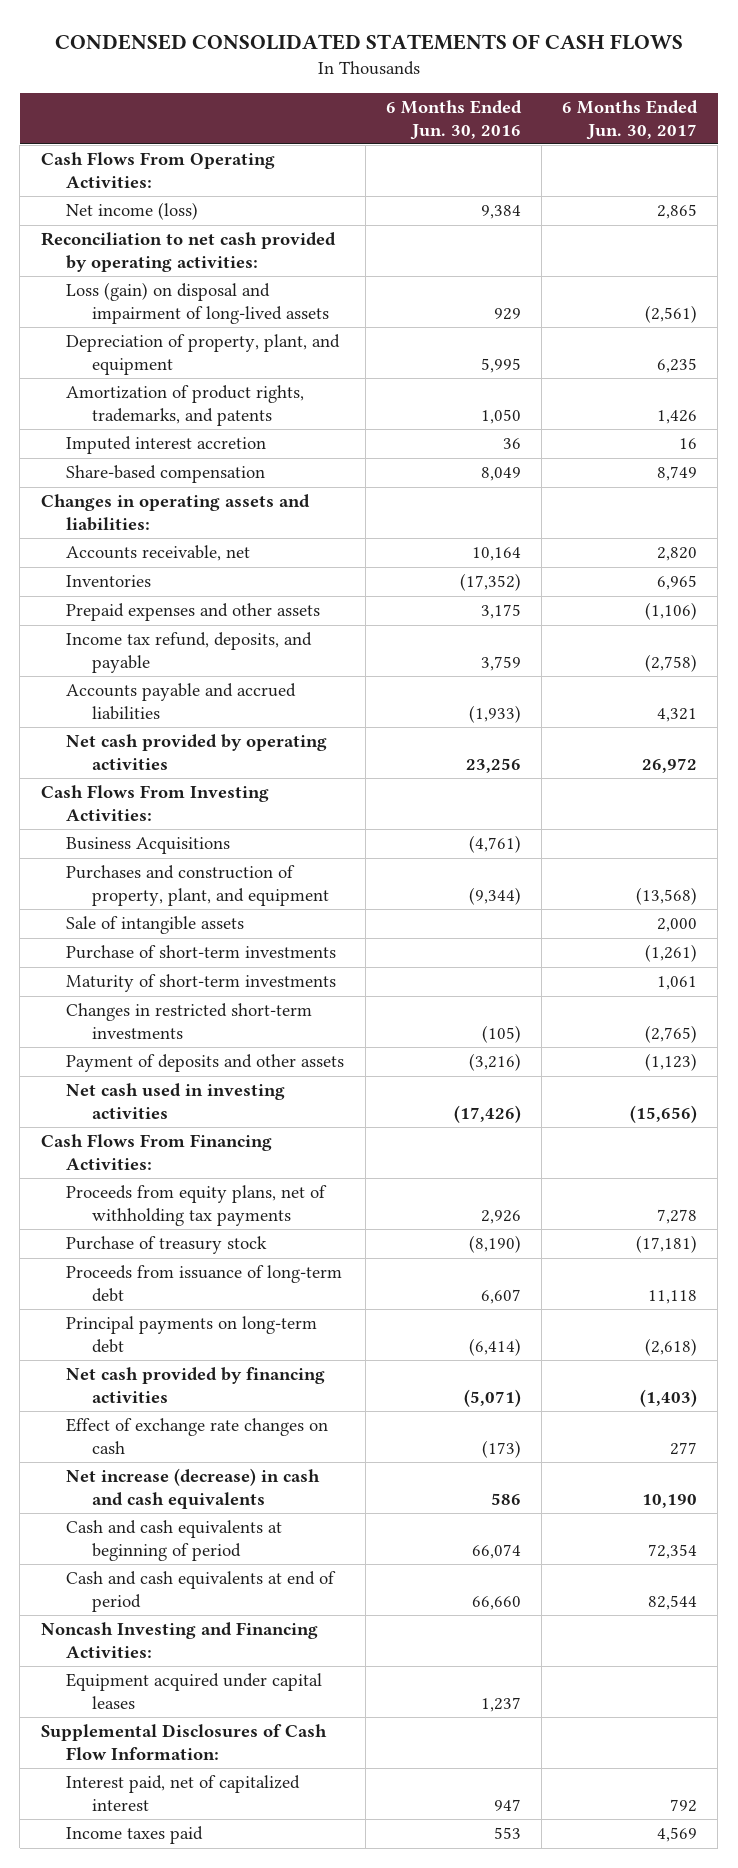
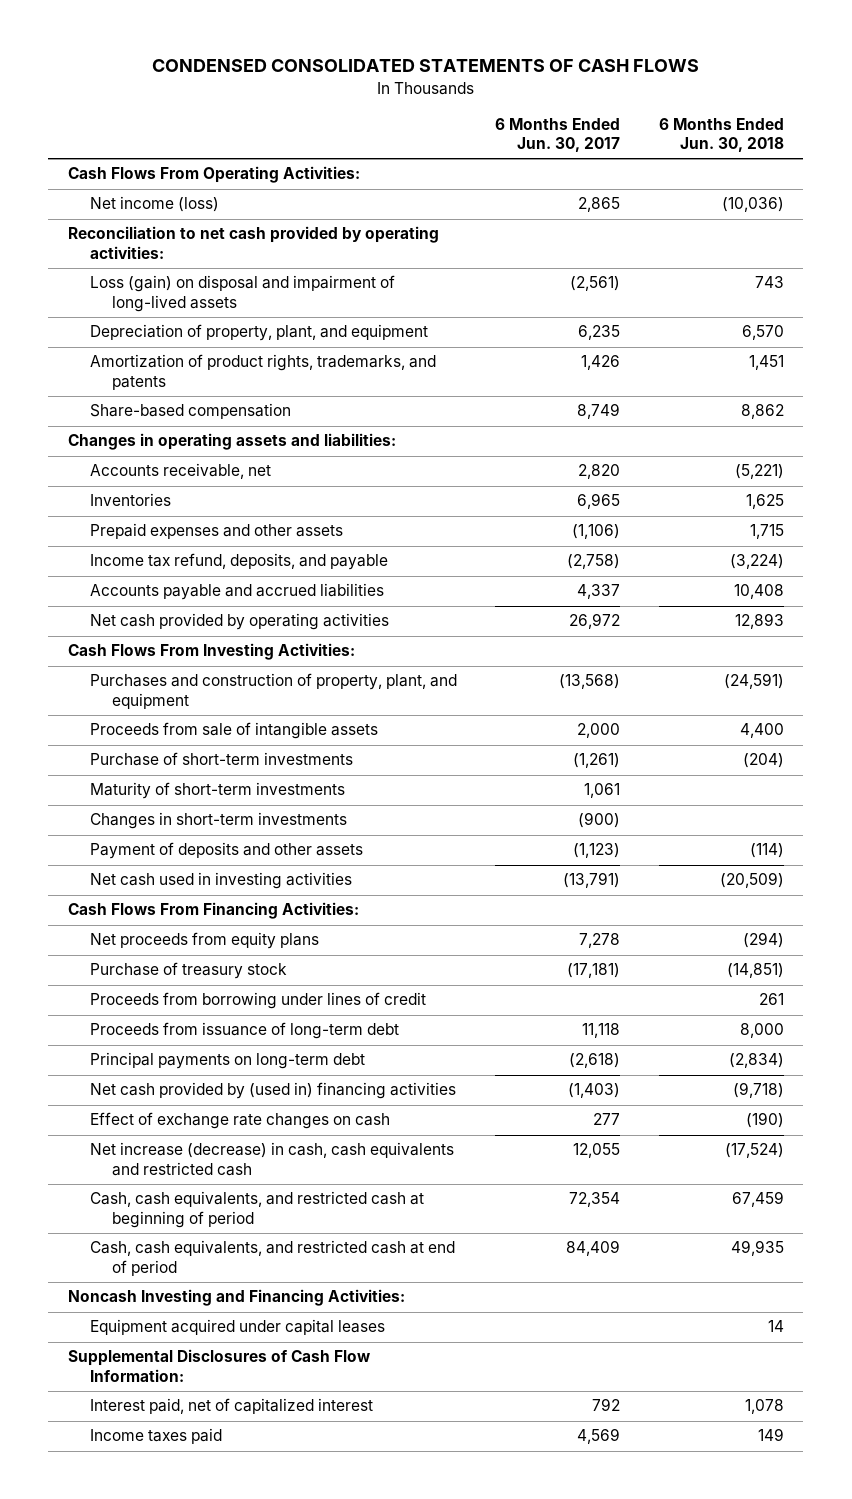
[385,100,522,140] 6 Months Ended Jun. 30, 2016 -> none
none -> [659,117,785,153] 6 Months Ended Jun. 30, 2018
[66,436,267,455] Imputed interest accretion -> none
[657,707,698,722] 4,321 -> [577,584,621,600] 4,337
[66,837,231,855] Business Acquisitions -> none
[66,916,245,935] Sale of intangible assets -> [89,722,378,740] Proceeds from sale of intangible assets
[66,1003,313,1039] Changes in restricted short-term investments -> [89,812,347,830] Changes in short-term investments
[645,1024,698,1043] (2,765) -> [578,812,621,829] (900)
[630,1104,698,1123] (15,656) -> [563,872,621,889] (13,791)
[66,1185,328,1226] Proceeds from equity plans, net of withholding tax payments -> [89,932,319,950] Net proceeds from equity plans
none -> [89,992,426,1010] Proceeds from borrowing under lines of credit
[66,1367,326,1403] Net cash provided by financing activities -> [89,1082,456,1100] Net cash provided by (used in) financing activities
[66,1468,321,1509] Net increase (decrease) in cash and cash equivalents -> [89,1142,454,1177] Net increase (decrease) in cash, cash equivalents and restricted cash
[642,1493,698,1508] 10,190 -> [573,1143,621,1159] 12,055
[66,1520,283,1561] Cash and cash equivalents at beginning of period -> [89,1191,424,1229] Cash, cash equivalents, and restricted cash at beginning of period
[66,1571,337,1612] Cash and cash equivalents at end of period -> [89,1240,455,1277] Cash, cash equivalents, and restricted cash at end of period
[648,1594,698,1610] 82,544 -> [566,1240,621,1257] 84,409

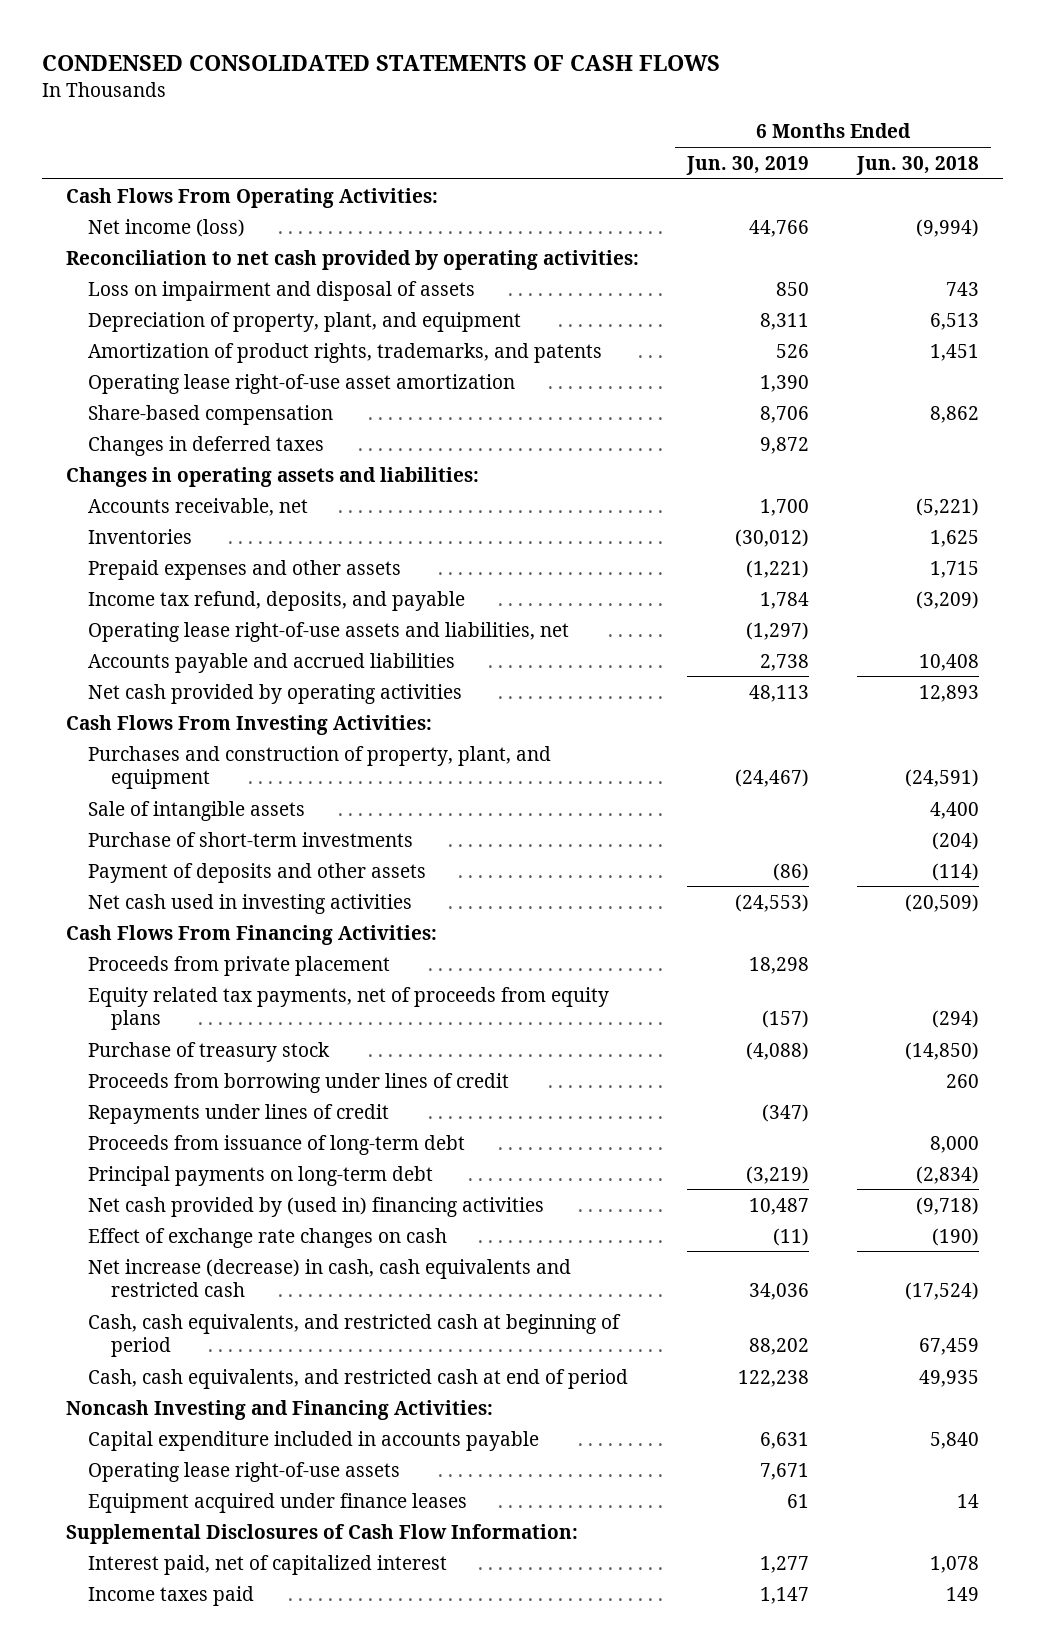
[495,117,621,153] 6 Months Ended Jun. 30, 2017 -> none
none -> [685,155,809,175] Jun. 30, 2019
[722,197,785,213] (10,036) -> [916,218,980,237] (9,994)
[89,275,395,313] Loss (gain) on disposal and impairment of long-lived assets -> [88,280,476,301] Loss on impairment and disposal of assets
[742,325,785,341] 6,570 -> [930,312,980,330] 6,513
none -> [88,373,516,394] Operating lease right-of-use asset amortization
none -> [88,435,325,456] Changes in deferred taxes
[730,554,785,570] (3,224) -> [916,590,980,609] (3,209)
none -> [88,621,570,642] Operating lease right-of-use assets and liabilities, net
[89,722,378,740] Proceeds from sale of intangible assets -> [88,800,306,821] Sale of intangible assets
[89,782,345,800] Maturity of short-term investments -> none
[89,812,347,830] Changes in short-term investments -> none
none -> [88,955,391,976] Proceeds from private placement
[89,932,319,950] Net proceeds from equity plans -> [88,986,610,1031] Equity related tax payments, net of proceeds from equity plans
[727,963,785,979] (14,851) -> [905,1041,980,1060] (14,850)
[759,993,785,1006] 261 -> [946,1073,980,1088] 260
none -> [88,1103,390,1124] Repayments under lines of credit
none -> [88,1430,540,1451] Capital expenditure included in accounts payable
none -> [88,1461,401,1482] Operating lease right-of-use assets
[89,1319,385,1336] Equipment acquired under capital leases -> [88,1492,468,1513] Equipment acquired under finance leases

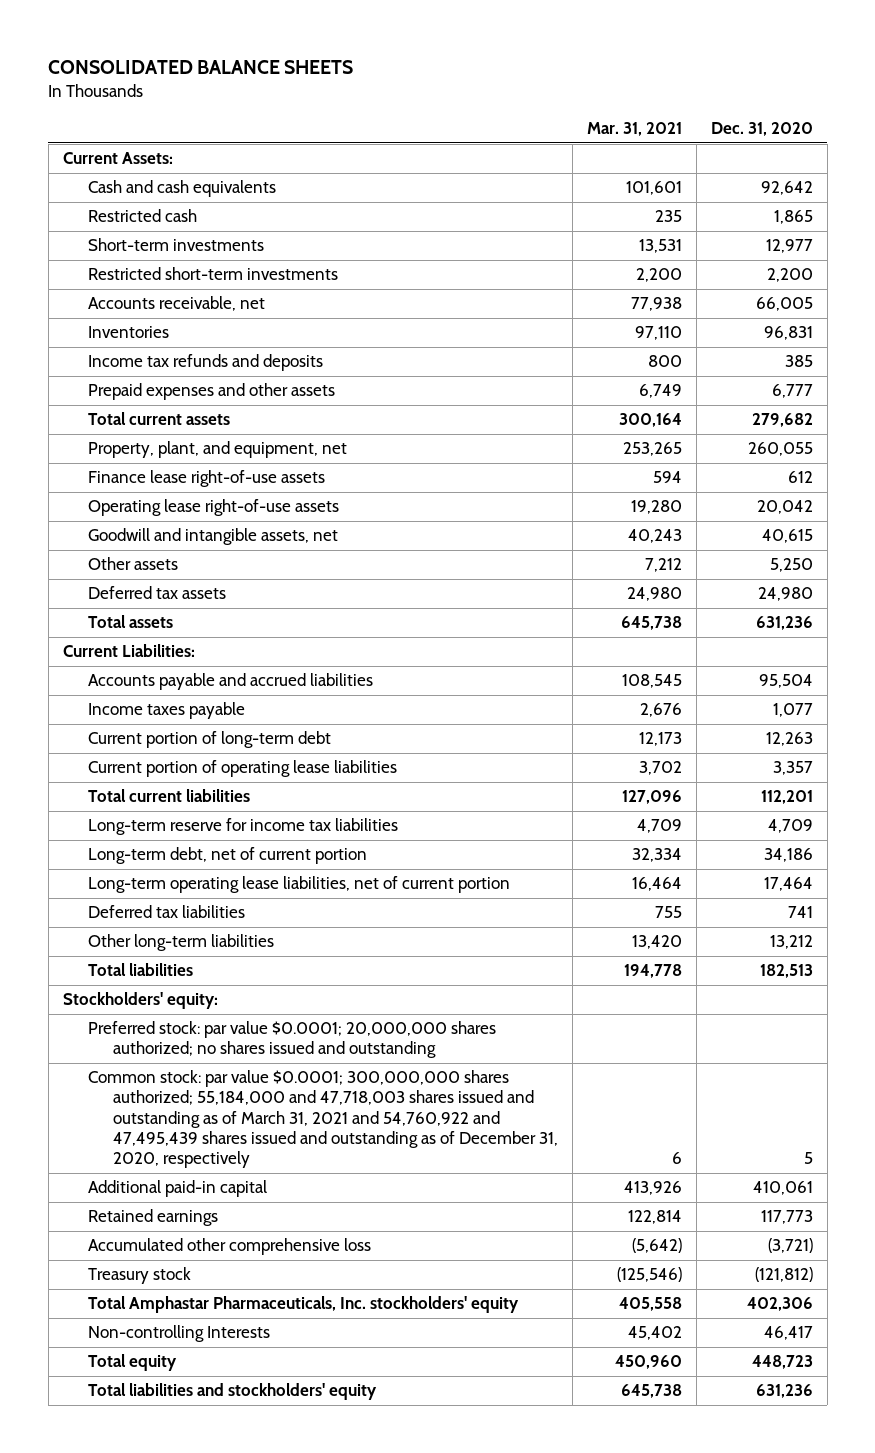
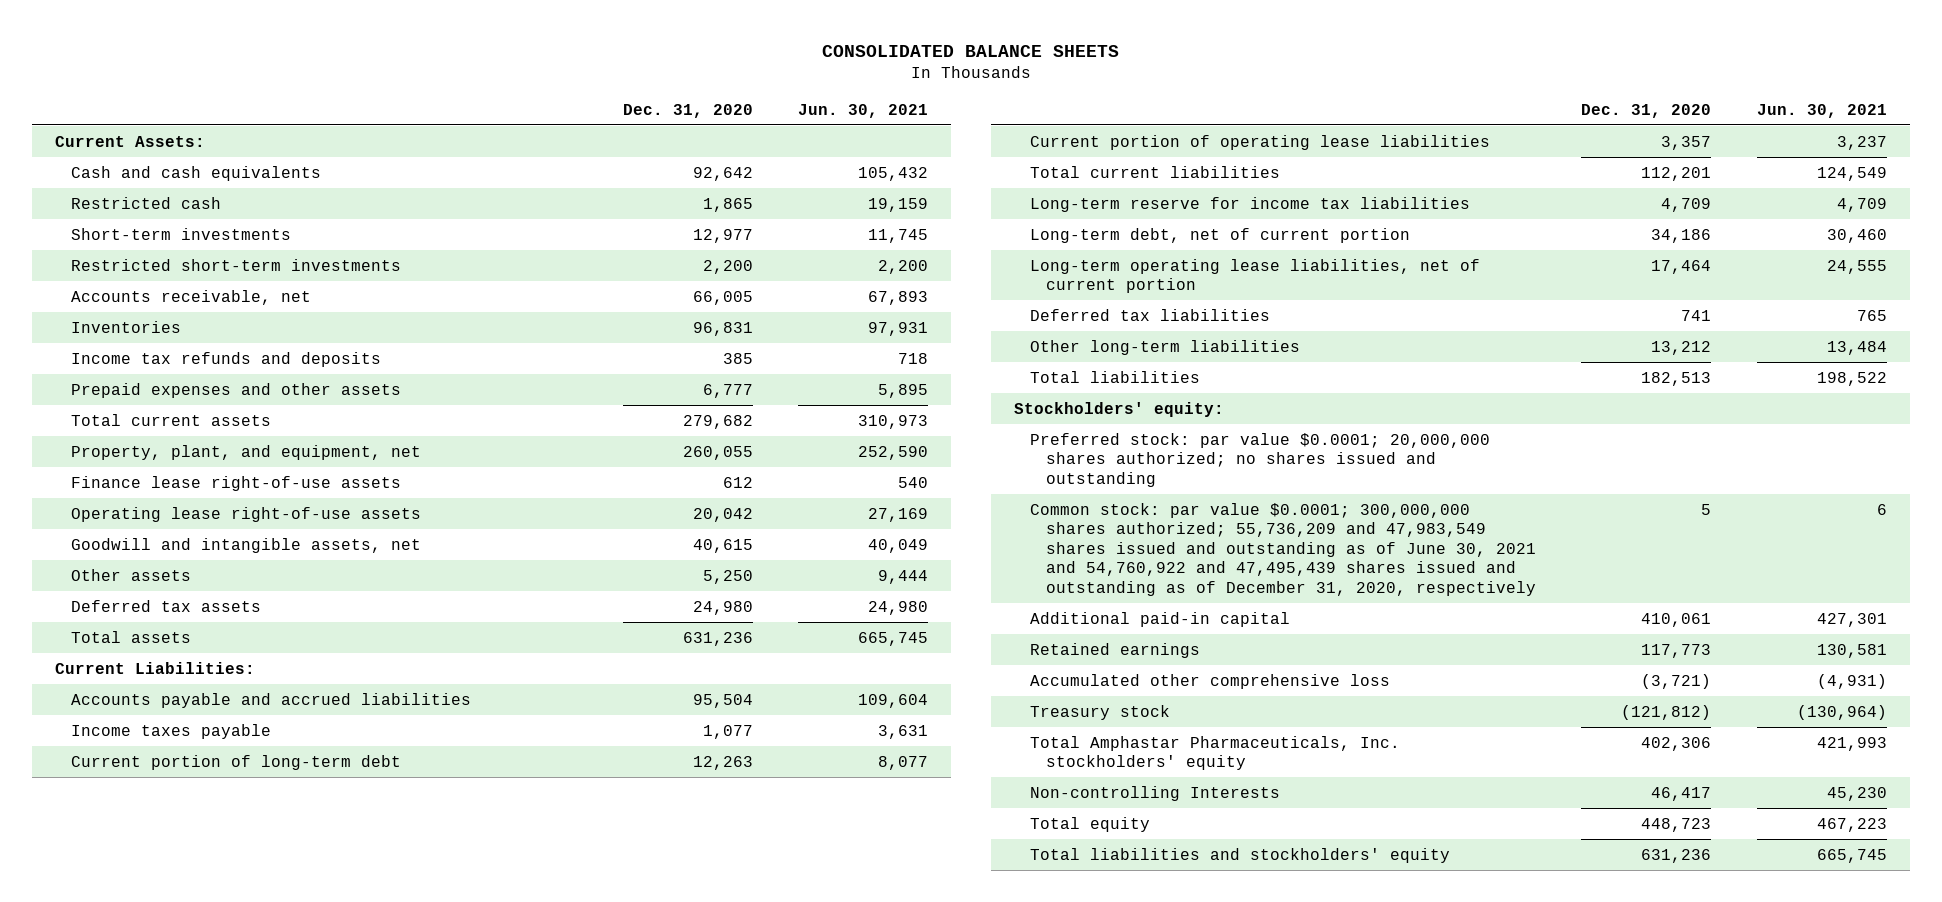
[587,122,683,137] Mar. 31, 2021 -> none
none -> [798,103,929,118] Jun. 30, 2021
[87,1070,559,1169] Common stock: par value $0.0001; 300,000,000 shares authorized; 55,184,000 and 47,718,003 shares issued and outstanding as of March 31, 2021 and 54,760,922 and 47,495,439 shares issued and outstanding as of December 31, 2020, respectively -> [1029,502,1536,597] Common stock: par value $0.0001; 300,000,000 shares authorized; 55,736,209 and 47,983,549 shares issued and outstanding as of June 30, 2021 and 54,760,922 and 47,495,439 shares issued and outstanding as of December 31, 2020, respectively

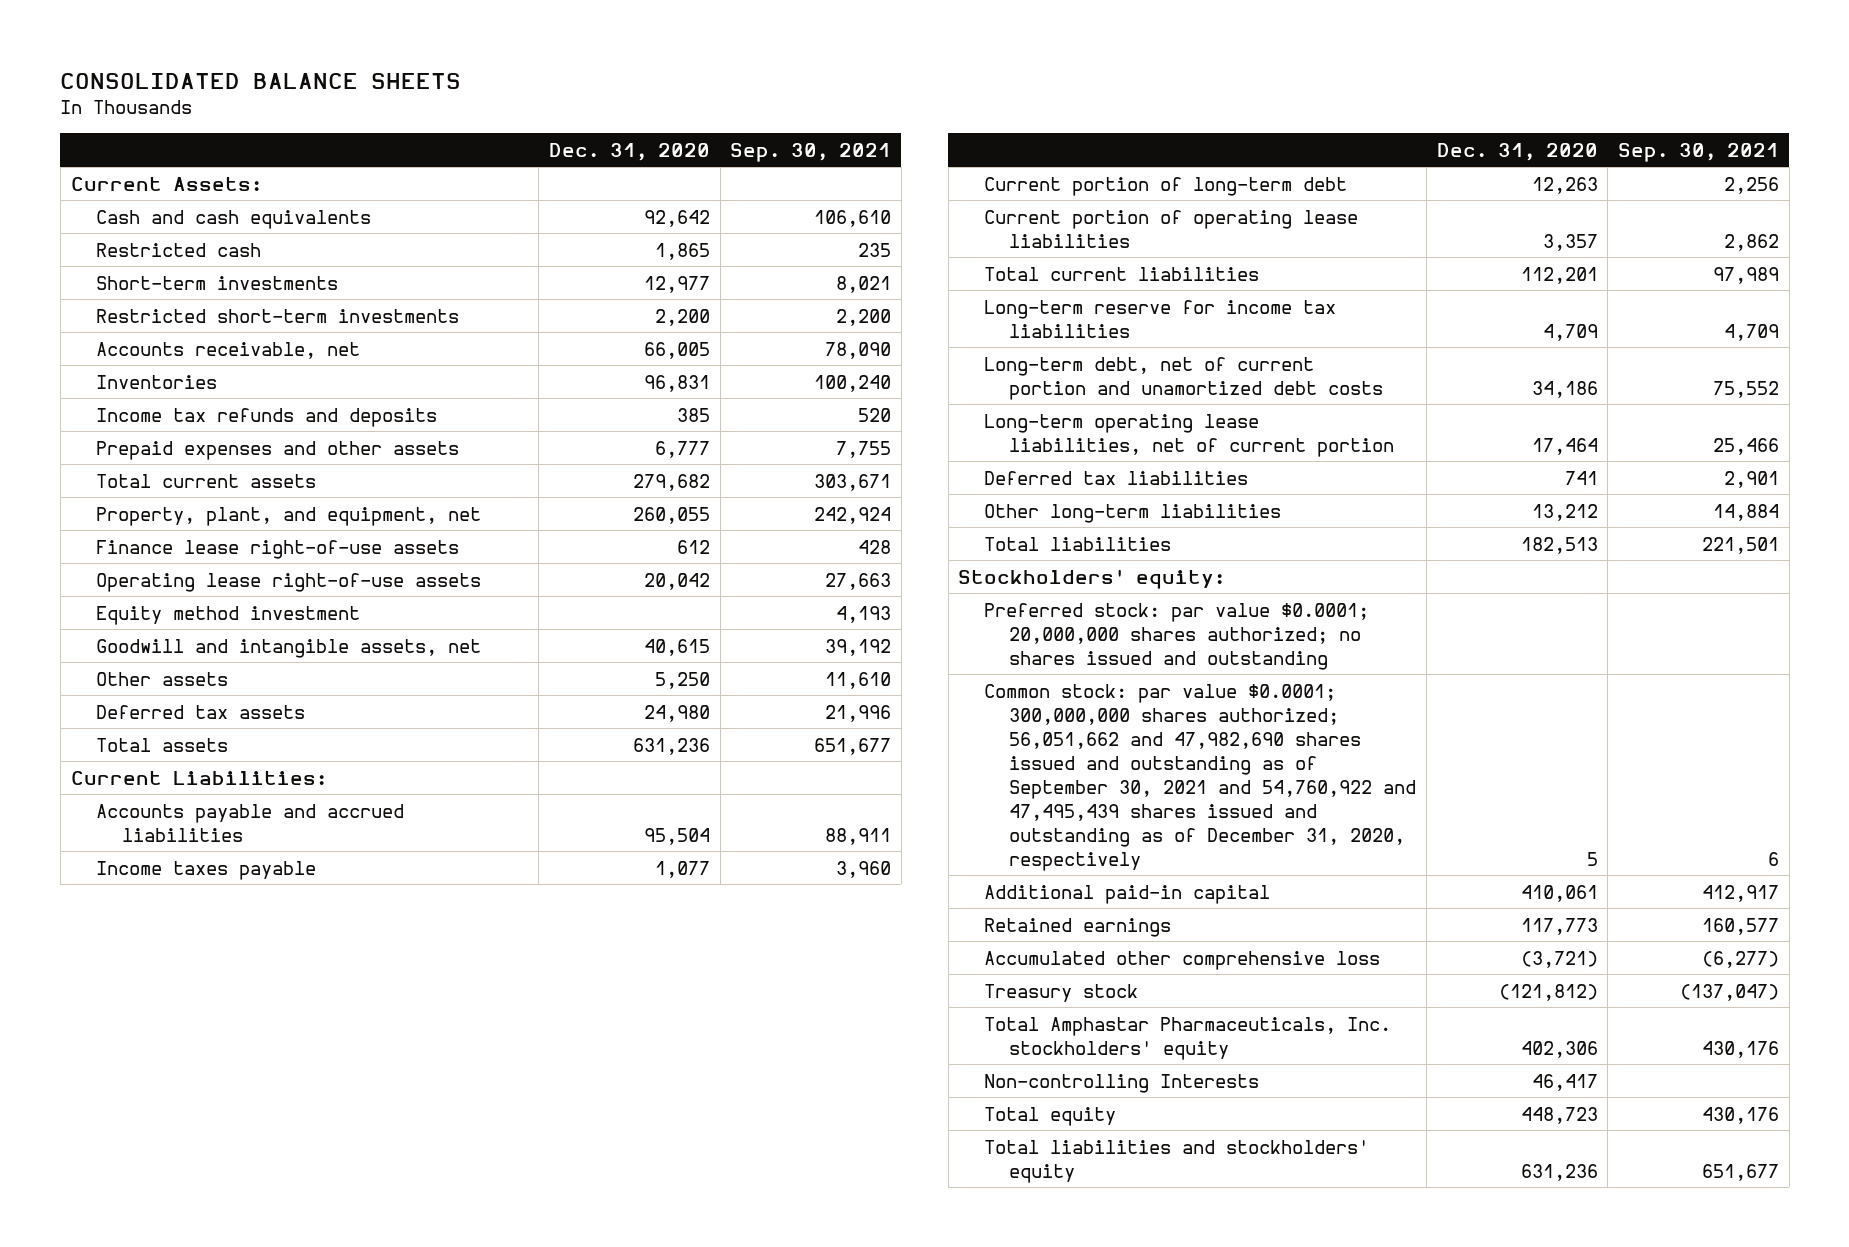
[798,103,929,118] Jun. 30, 2021 -> none
none -> [730,142,892,162] Sep. 30, 2021
none -> [96,605,361,625] Equity method investment
[1029,227,1410,243] Long-term debt, net of current portion -> [983,356,1384,400] Long-term debt, net of current portion and unamortized debt costs
[1029,502,1536,597] Common stock: par value $0.0001; 300,000,000 shares authorized; 55,736,209 and 47,983,549 shares issued and outstanding as of June 30, 2021 and 54,760,922 and 47,495,439 shares issued and outstanding as of December 31, 2020, respectively -> [983,683,1417,871] Common stock: par value $0.0001; 300,000,000 shares authorized; 56,051,662 and 47,982,690 shares issued and outstanding as of September 30, 2021 and 54,760,922 and 47,495,439 shares issued and outstanding as of December 31, 2020, respectively

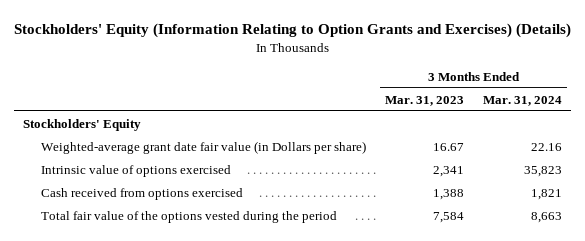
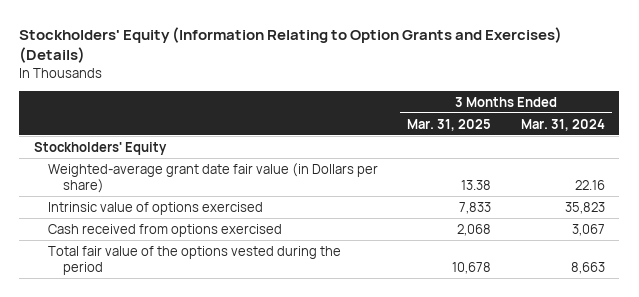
[385,95,465,106] Mar. 31, 2023 -> none
none -> [407,118,492,131] Mar. 31, 2025
[530,188,562,200] 1,821 -> [571,223,605,236] 3,067

